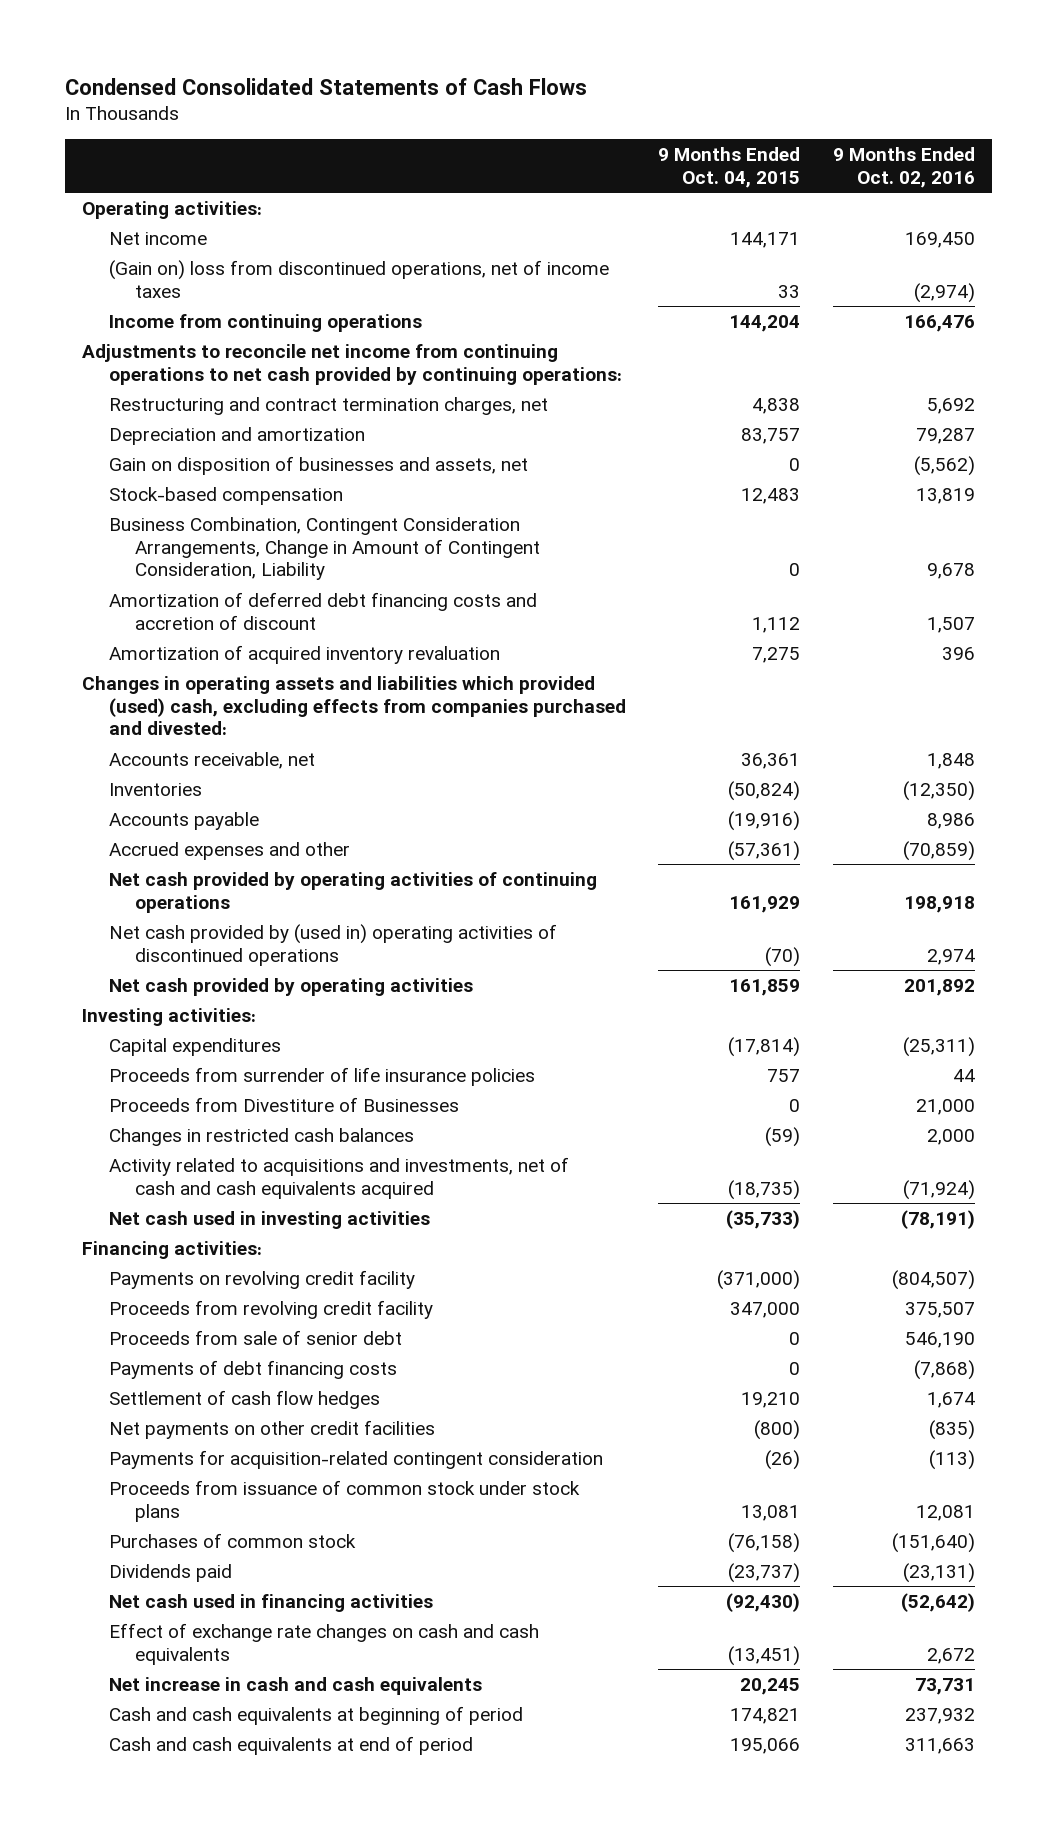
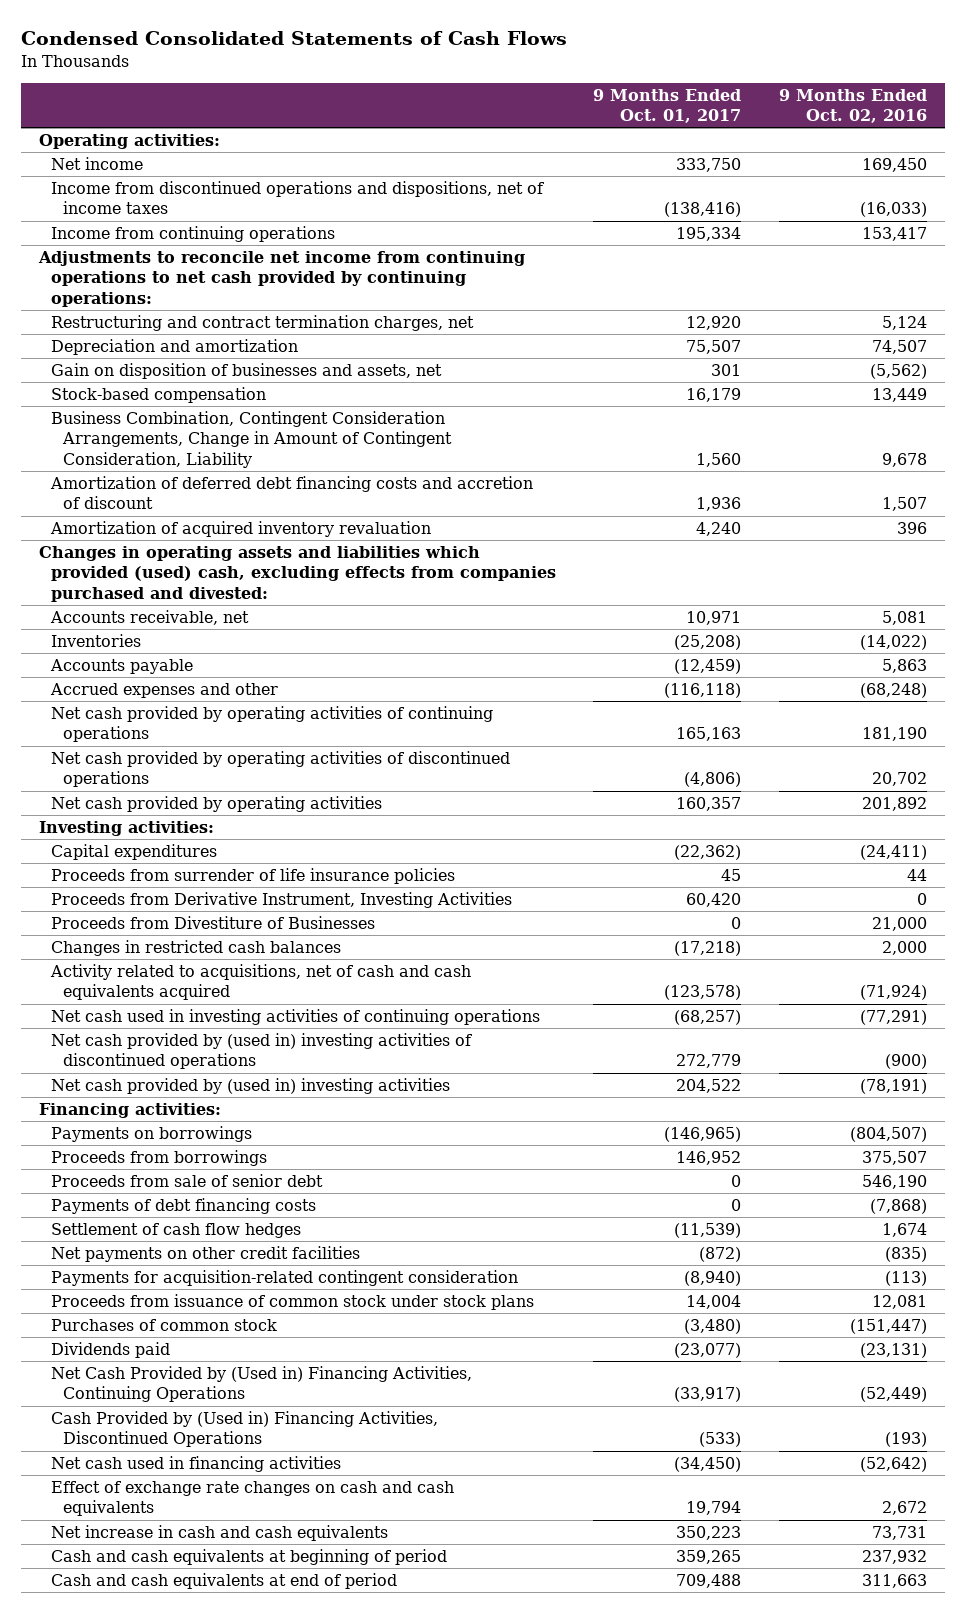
[658,147,801,188] 9 Months Ended Oct. 04, 2015 -> none
none -> [593,88,742,123] 9 Months Ended Oct. 01, 2017
[108,259,609,298] (Gain on) loss from discontinued operations, net of income taxes -> [51,180,545,215] Income from discontinued operations and dispositions, net of income taxes
[914,282,976,303] (2,974) -> [859,202,927,218] (16,033)
[904,314,976,332] 166,476 -> [861,226,927,241] 153,417
[927,397,976,414] 5,692 -> [881,315,927,330] 5,124
[916,427,976,444] 79,287 -> [871,339,927,354] 74,507
[916,487,976,504] 13,819 -> [871,387,927,402] 13,449
[927,752,976,769] 1,848 -> [881,610,927,625] 5,081
[903,780,976,801] (12,350) -> [859,634,927,650] (14,022)
[927,812,976,829] 8,986 -> [881,658,927,673] 5,863
[903,840,976,861] (70,859) -> [859,682,927,698] (68,248)
[904,895,976,913] 198,918 -> [861,727,927,742] 181,190
[108,923,557,966] Net cash provided by (used in) operating activities of discontinued operations -> [51,750,511,788] Net cash provided by operating activities of discontinued operations
[927,948,976,965] 2,974 -> [871,772,927,787] 20,702
[903,1036,976,1057] (25,311) -> [859,844,927,860] (24,411)
none -> [51,891,513,908] Proceeds from Derivative Instrument, Investing Activities
[108,1156,569,1199] Activity related to acquisitions and investments, net of cash and cash equivalents acquired -> [50,963,472,1001] Activity related to acquisitions, net of cash and cash equivalents acquired
none -> [51,1008,541,1025] Net cash used in investing activities of continuing operations
none -> [51,1032,473,1070] Net cash provided by (used in) investing activities of discontinued operations
[108,1210,430,1229] Net cash used in investing activities -> [51,1077,451,1094] Net cash provided by (used in) investing activities
[108,1269,415,1289] Payments on revolving credit facility -> [51,1125,253,1142] Payments on borrowings
[108,1299,433,1319] Proceeds from revolving credit facility -> [51,1149,268,1166] Proceeds from borrowings
[892,1532,976,1553] (151,640) -> [849,1318,927,1334] (151,447)
none -> [51,1365,473,1403] Net Cash Provided by (Used in) Financing Activities, Continuing Operations
none -> [51,1410,439,1448] Cash Provided by (Used in) Financing Activities, Discontinued Operations

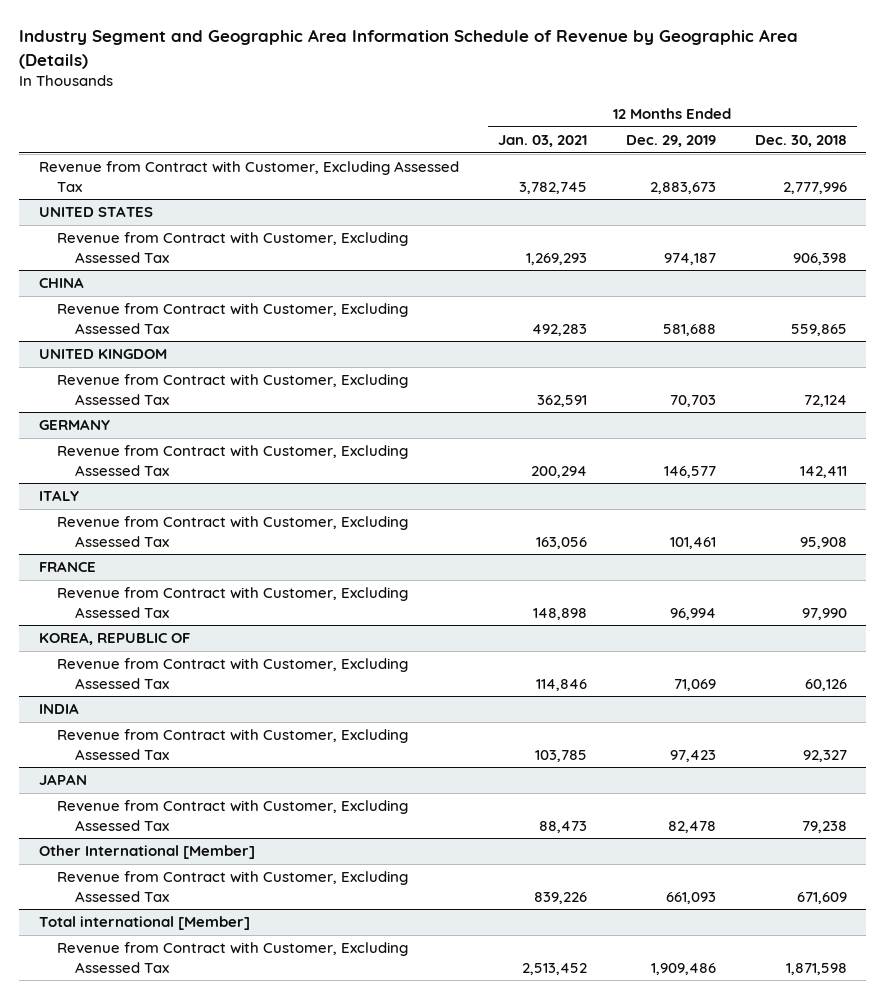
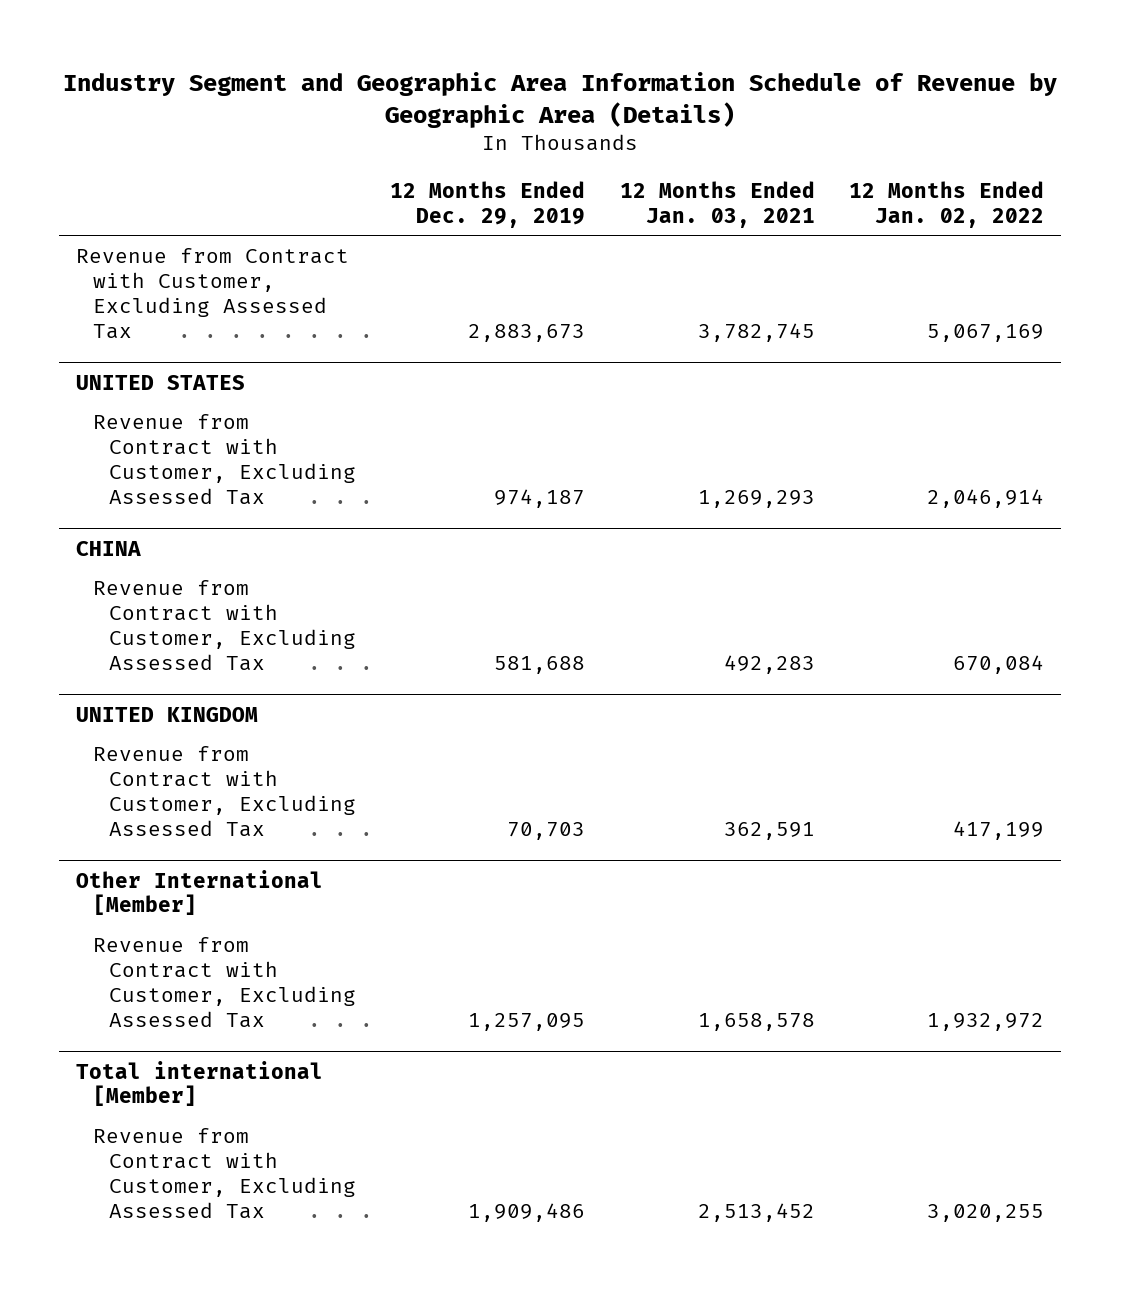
[754,135,847,148] Dec. 30, 2018 -> none
none -> [849,180,1045,228] 12 Months Ended Jan. 02, 2022
[38,419,110,431] GERMANY -> none
[56,445,408,476] Revenue from Contract with Customer, Excluding Assessed Tax -> none
[38,490,79,502] ITALY -> none
[56,516,408,547] Revenue from Contract with Customer, Excluding Assessed Tax -> none
[38,561,96,573] FRANCE -> none
[56,587,408,618] Revenue from Contract with Customer, Excluding Assessed Tax -> none
[38,632,190,646] KOREA, REPUBLIC OF -> none
[56,658,408,689] Revenue from Contract with Customer, Excluding Assessed Tax -> none
[38,703,79,715] INDIA -> none
[56,729,408,760] Revenue from Contract with Customer, Excluding Assessed Tax -> none
[38,774,87,786] JAPAN -> none
[56,800,408,831] Revenue from Contract with Customer, Excluding Assessed Tax -> none
[533,891,587,904] 839,226 -> [697,1012,815,1031] 1,658,578
[665,891,716,904] 661,093 -> [468,1012,586,1031] 1,257,095

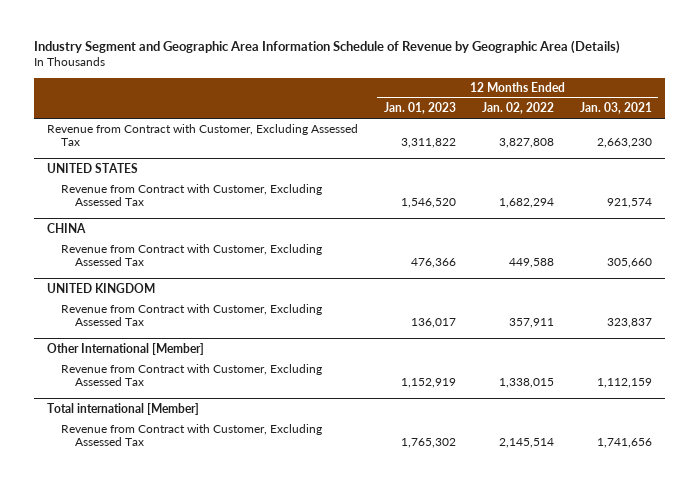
[390,180,586,228] 12 Months Ended Dec. 29, 2019 -> none
none -> [383,101,456,114] Jan. 01, 2023
[697,322,815,342] 3,782,745 -> [596,138,652,149] 2,663,230
[927,323,1045,342] 5,067,169 -> [498,138,554,149] 3,827,808
[697,489,815,508] 1,269,293 -> [606,198,652,209] 921,574
[927,488,1045,508] 2,046,914 -> [498,198,554,209] 1,682,294
[723,654,815,674] 492,283 -> [606,258,652,269] 305,660
[953,654,1045,674] 670,084 -> [508,258,554,269] 449,588
[723,821,815,840] 362,591 -> [606,318,652,329] 323,837
[953,820,1045,840] 417,199 -> [508,318,554,329] 357,911
[697,1012,815,1031] 1,658,578 -> [596,378,652,389] 1,112,159
[927,1012,1045,1031] 1,932,972 -> [498,378,554,389] 1,338,015
[697,1202,815,1222] 2,513,452 -> [596,438,652,449] 1,741,656
[927,1203,1045,1222] 3,020,255 -> [498,438,554,449] 2,145,514

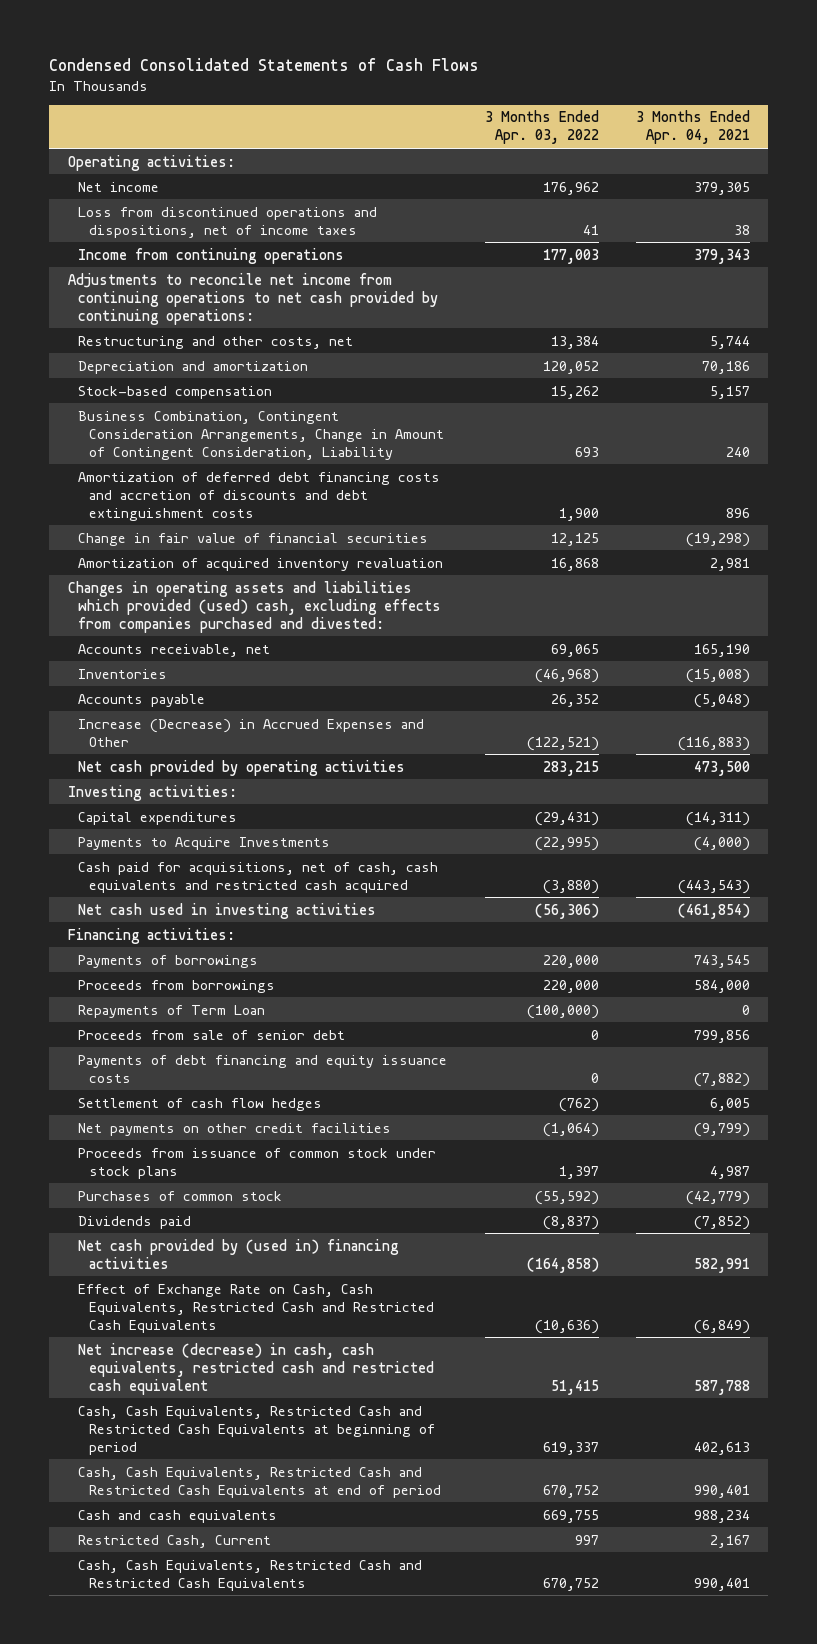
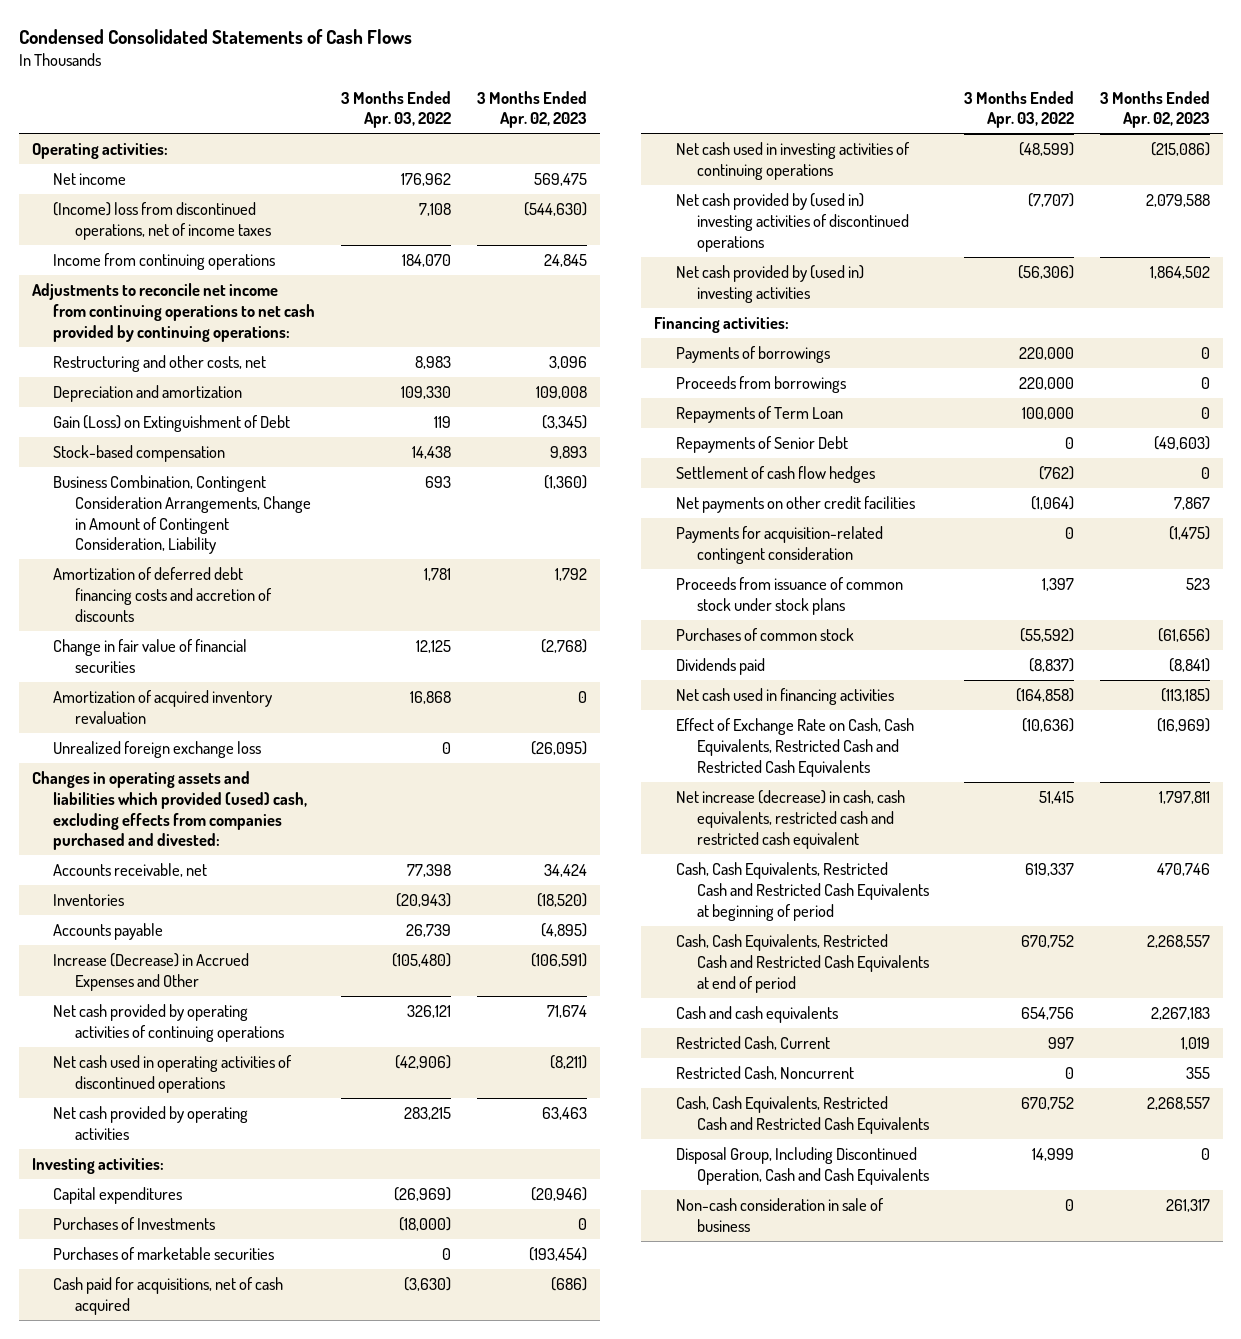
[635,110,750,145] 3 Months Ended Apr. 04, 2021 -> none
none -> [477,90,588,129] 3 Months Ended Apr. 02, 2023
[78,206,378,238] Loss from discontinued operations and dispositions, net of income taxes -> [53,201,271,240] (Income) loss from discontinued operations, net of income taxes
[582,224,599,235] 41 -> [419,202,452,216] 7,108
[542,248,599,264] 177,003 -> [402,253,452,267] 184,070
[550,335,599,349] 13,384 -> [415,355,452,369] 8,983
[542,360,599,374] 120,052 -> [401,385,452,399] 109,330
none -> [53,414,291,432] Gain (Loss) on Extinguishment of Debt
[550,385,599,399] 15,262 -> [412,445,452,459] 14,438
[78,471,441,521] Amortization of deferred debt financing costs and accretion of discounts and debt extinguishment costs -> [53,566,272,622] Amortization of deferred debt financing costs and accretion of discounts
[558,507,599,521] 1,900 -> [424,567,452,581] 1,781
none -> [53,740,262,758] Unrealized foreign exchange loss
[550,643,599,657] 69,065 -> [407,863,452,877] 77,398
[534,668,599,683] (46,968) -> [396,892,452,907] (20,943)
[550,693,599,707] 26,352 -> [406,923,452,937] 26,739
[526,736,599,751] (122,521) -> [392,952,452,967] (105,480)
none -> [53,1003,284,1042] Net cash provided by operating activities of continuing operations
none -> [53,1054,293,1093] Net cash used in operating activities of discontinued operations
[78,836,331,850] Payments to Acquire Investments -> none
[534,811,599,826] (29,431) -> [394,1186,452,1201] (26,969)
none -> [53,1216,216,1230] Purchases of Investments
none -> [53,1246,275,1260] Purchases of marketable securities
[78,861,439,893] Cash paid for acquisitions, net of cash, cash equivalents and restricted cash acquired -> [53,1276,284,1315] Cash paid for acquisitions, net of cash acquired
[542,879,599,894] (3,880) -> [404,1276,452,1291] (3,630)
none -> [675,141,910,180] Net cash used in investing activities of continuing operations
none -> [675,192,910,252] Net cash provided by (used in) investing activities of discontinued operations
[78,902,377,919] Net cash used in investing activities -> [675,264,864,303] Net cash provided by (used in) investing activities
[78,1029,346,1040] Proceeds from sale of senior debt -> none
[78,1054,448,1083] Payments of debt financing and equity issuance costs -> none
[526,1004,599,1019] (100,000) -> [1021,406,1074,420] 100,000
none -> [675,435,848,453] Repayments of Senior Debt
none -> [675,525,883,564] Payments for acquisition-related contingent consideration
[78,1238,400,1269] Net cash provided by (used in) financing activities -> [675,687,894,705] Net cash used in financing activities
[542,1509,599,1523] 669,755 -> [1020,1006,1074,1020] 654,756
none -> [675,1065,854,1080] Restricted Cash, Noncurrent
none -> [675,1146,930,1185] Disposal Group, Including Discontinued Operation, Cash and Cash Equivalents
none -> [675,1197,884,1232] Non-cash consideration in sale of business

